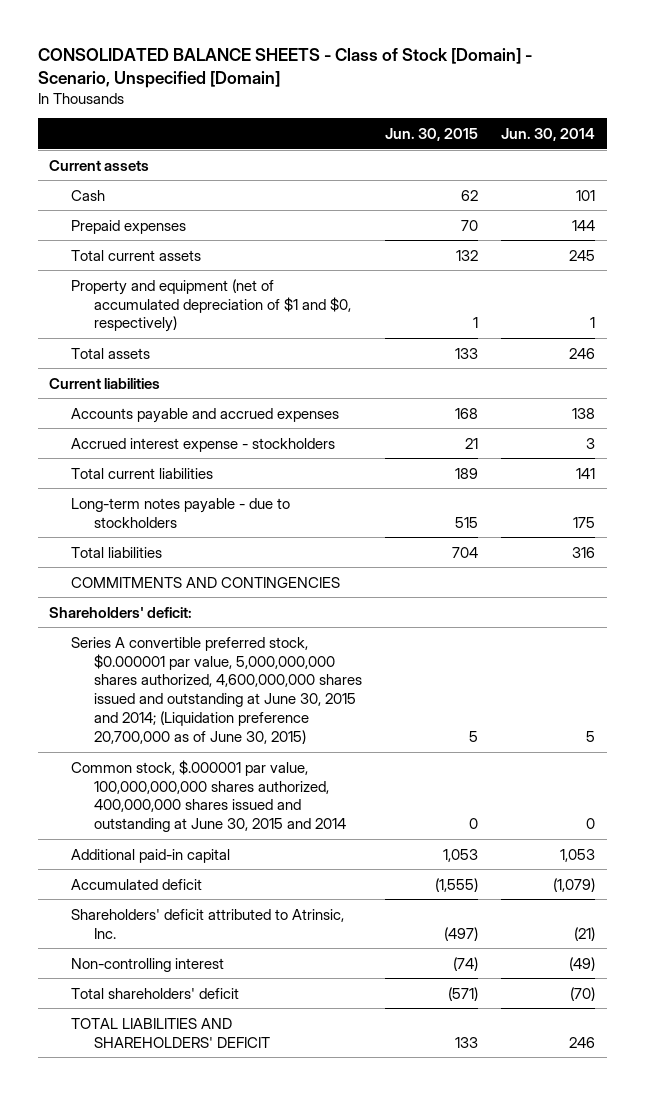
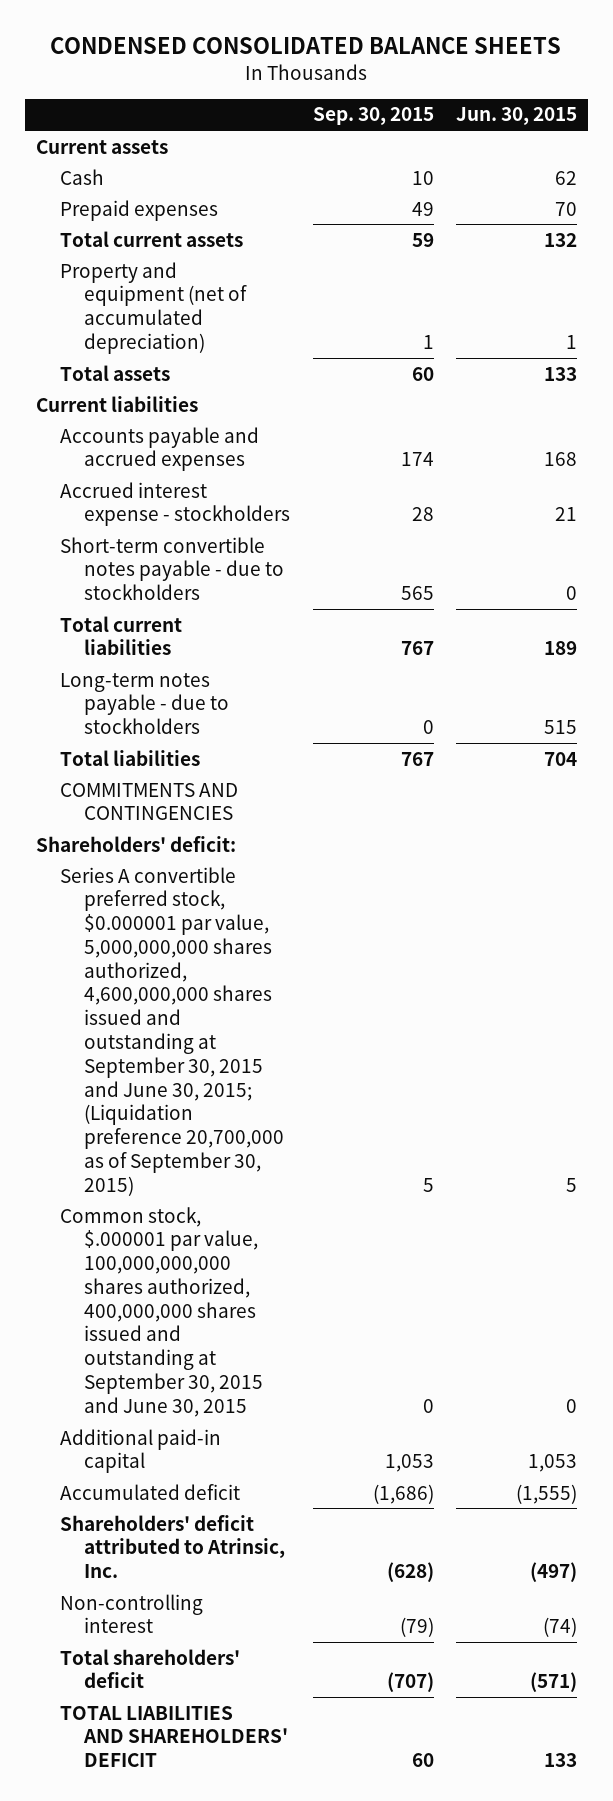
[37,47,532,88] CONSOLIDATED BALANCE SHEETS - Class of Stock [Domain] - Scenario, Unspecified [Domain] -> [50,37,562,55] CONDENSED CONSOLIDATED BALANCE SHEETS
[501,128,596,142] Jun. 30, 2014 -> none
none -> [312,107,434,126] Sep. 30, 2015
[71,278,351,333] Property and equipment (net of accumulated depreciation of $1 and $0, respectively) -> [60,261,248,354] Property and equipment (net of accumulated depreciation)
none -> [60,536,285,601] Short-term convertible notes payable - due to stockholders
[71,636,362,745] Series A convertible preferred stock, $0.000001 par value, 5,000,000,000 shares authorized, 4,600,000,000 shares issued and outstanding at June 30, 2015 and 2014; (Liquidation preference 20,700,000 as of June 30, 2015) -> [60,866,285,1196] Series A convertible preferred stock, $0.000001 par value, 5,000,000,000 shares authorized, 4,600,000,000 shares issued and outstanding at September 30, 2015 and June 30, 2015; (Liquidation preference 20,700,000 as of September 30, 2015)
[71,759,346,833] Common stock, $.000001 par value, 100,000,000,000 shares authorized, 400,000,000 shares issued and outstanding at June 30, 2015 and 2014 -> [60,1206,264,1417] Common stock, $.000001 par value, 100,000,000,000 shares authorized, 400,000,000 shares issued and outstanding at September 30, 2015 and June 30, 2015

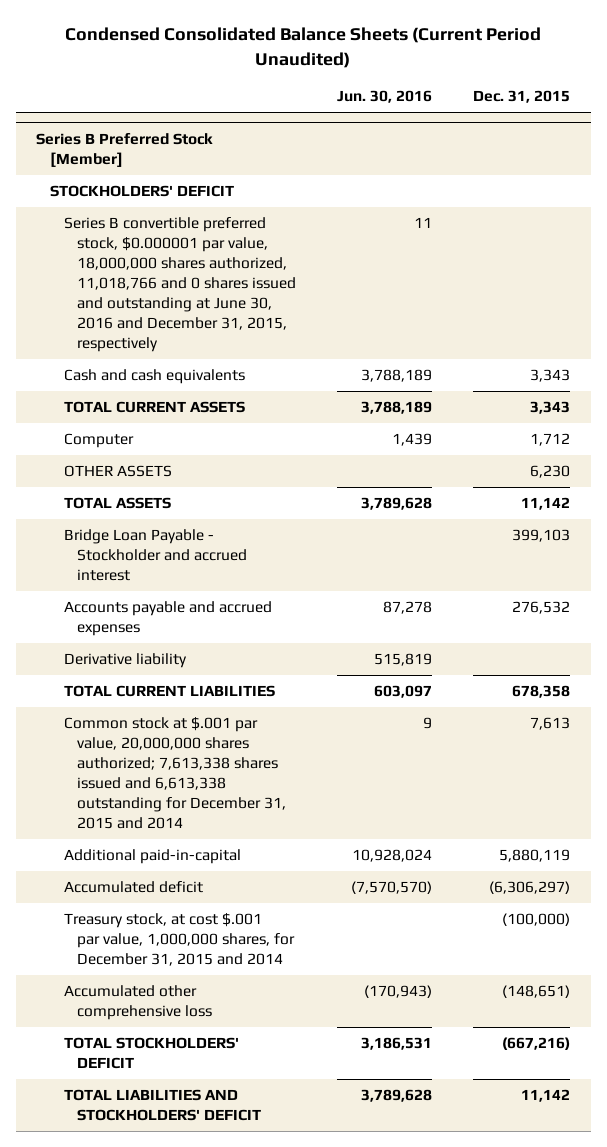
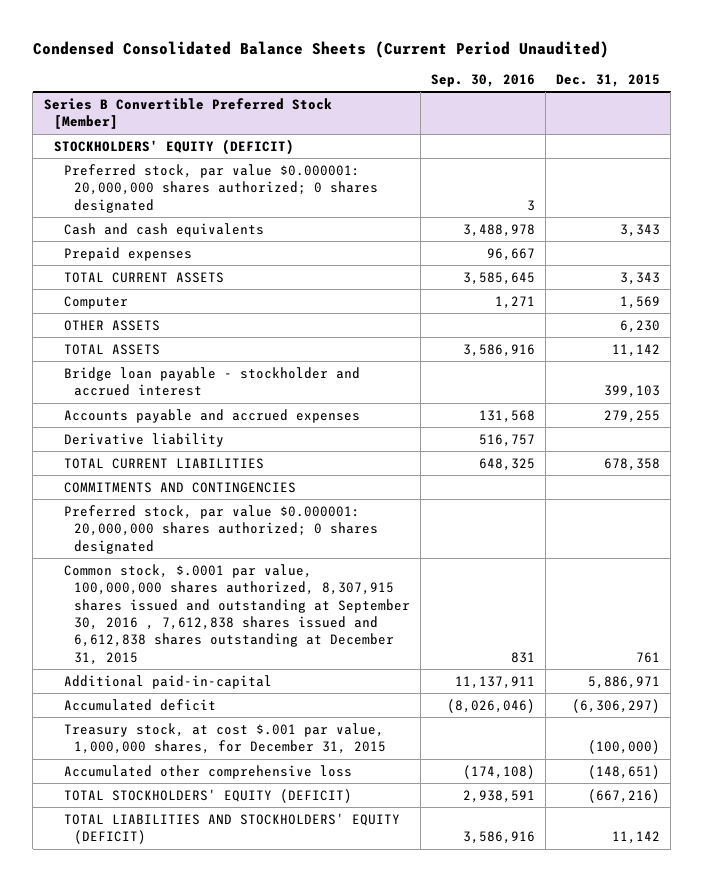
[337,90,433,104] Jun. 30, 2016 -> none
none -> [430,73,535,87] Sep. 30, 2016
[36,133,214,168] Series B Preferred Stock [Member] -> [43,97,332,130] Series B Convertible Preferred Stock [Member]
[49,185,234,198] STOCKHOLDERS' DEFICIT -> [53,138,294,155] STOCKHOLDERS' EQUITY (DEFICIT)
[63,217,297,353] Series B convertible preferred stock, $0.000001 par value, 18,000,000 shares authorized, 11,018,766 and 0 shares issued and outstanding at June 30, 2016 and December 31, 2015, respectively -> [63,163,378,213] Preferred stock, par value $0.000001: 20,000,000 shares authorized; 0 shares designated
none -> [63,246,192,261] Prepaid expenses
[530,433,571,447] 1,712 -> [620,295,661,309] 1,569
[63,529,248,582] Bridge Loan Payable - Stockholder and accrued interest -> [63,366,360,397] Bridge loan payable - stockholder and accrued interest
[512,601,571,615] 276,532 -> [604,409,661,423] 279,255
none -> [63,481,296,493] COMMITMENTS AND CONTINGENCIES
none -> [63,504,378,554] Preferred stock, par value $0.000001: 20,000,000 shares authorized; 0 shares designated
[63,717,287,830] Common stock at $.001 par value, 20,000,000 shares authorized; 7,613,338 shares issued and 6,613,338 outstanding for December 31, 2015 and 2014 -> [63,563,410,665] Common stock, $.0001 par value, 100,000,000 shares authorized, 8,307,915 shares issued and outstanding at September 30, 2016 , 7,612,838 shares issued and 6,612,838 shares outstanding at December 31, 2015
[530,717,571,731] 7,613 -> [636,651,661,663] 761
[499,849,571,863] 5,880,119 -> [588,675,661,689] 5,886,971
[63,913,296,967] Treasury stock, at cost $.001 par value, 1,000,000 shares, for December 31, 2015 and 2014 -> [63,722,386,755] Treasury stock, at cost $.001 par value, 1,000,000 shares, for December 31, 2015
[63,1037,239,1070] TOTAL STOCKHOLDERS' DEFICIT -> [63,788,352,803] TOTAL STOCKHOLDERS' EQUITY (DEFICIT)
[63,1089,262,1122] TOTAL LIABILITIES AND STOCKHOLDERS' DEFICIT -> [63,812,400,845] TOTAL LIABILITIES AND STOCKHOLDERS' EQUITY (DEFICIT)

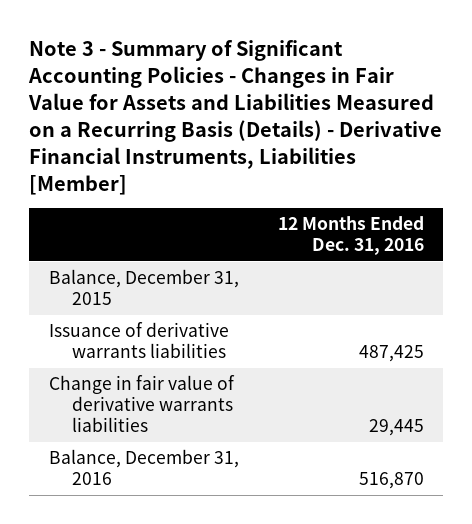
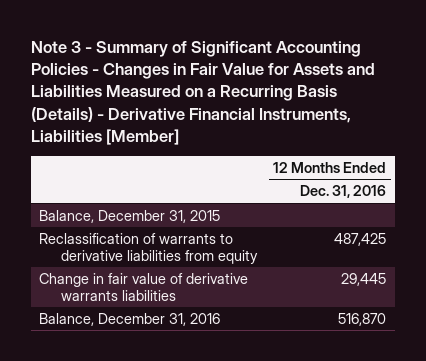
[48,322,229,359] Issuance of derivative warrants liabilities -> [39,232,258,264] Reclassification of warrants to derivative liabilities from equity

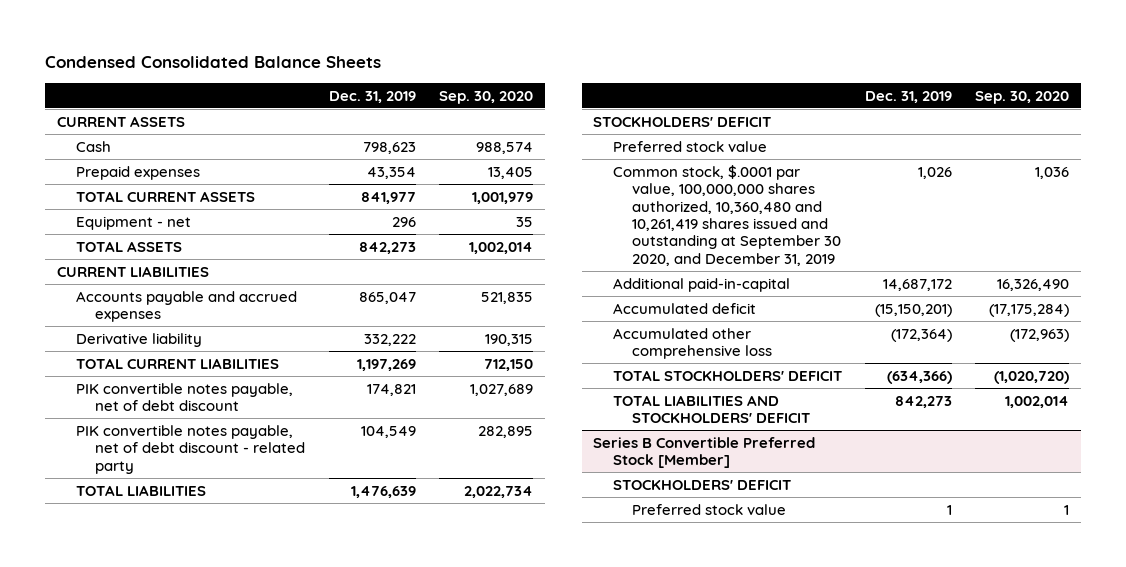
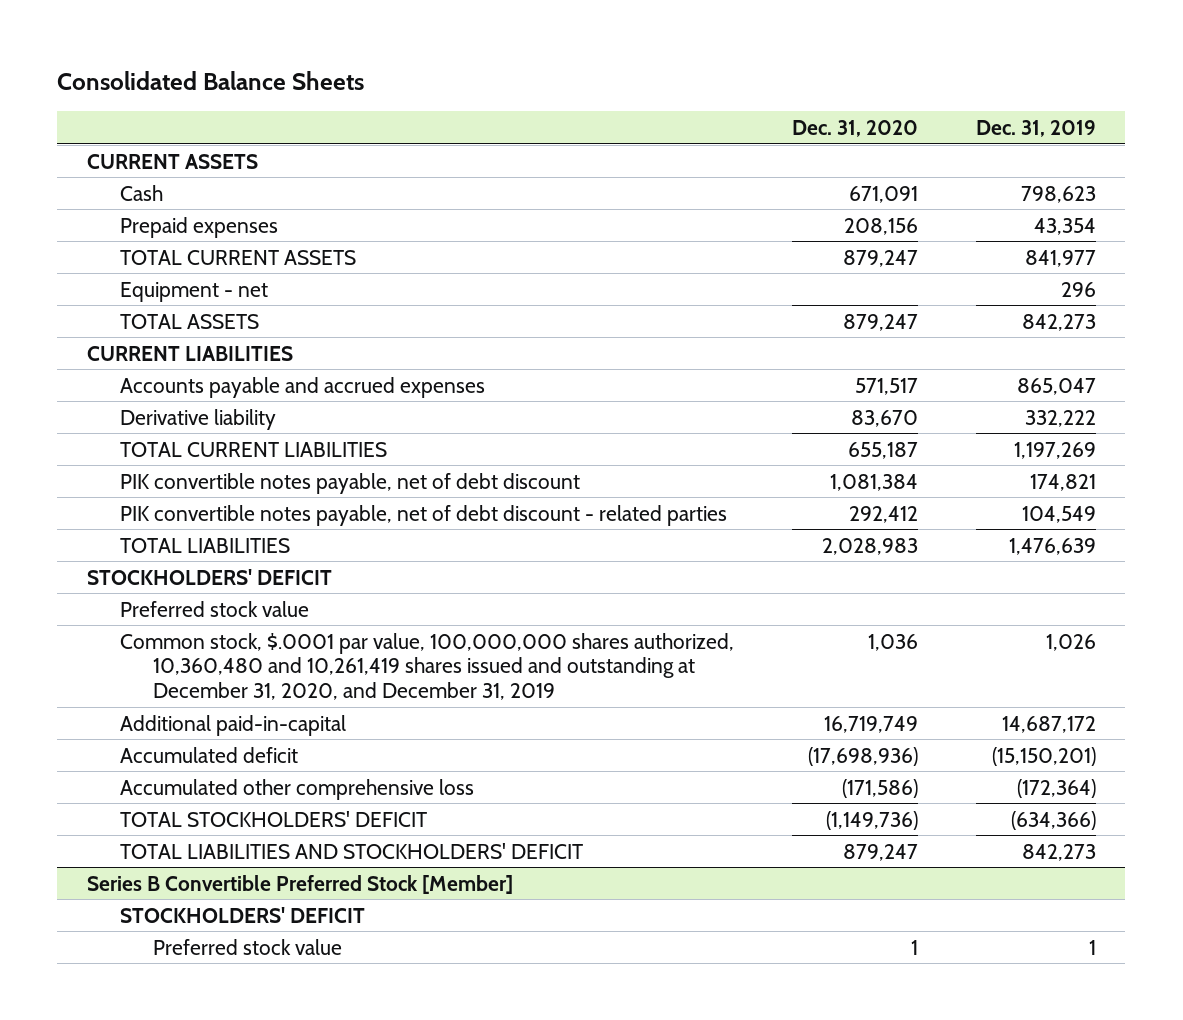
[45,56,382,69] Condensed Consolidated Balance Sheets -> [57,71,365,91] Consolidated Balance Sheets
[438,90,533,104] Sep. 30, 2020 -> none
none -> [791,119,918,137] Dec. 31, 2020
[76,424,306,474] PIK convertible notes payable, net of debt discount - related party -> [119,504,727,526] PIK convertible notes payable, net of debt discount - related parties
[612,164,841,266] Common stock, $.0001 par value, 100,000,000 shares authorized, 10,360,480 and 10,261,419 shares issued and outstanding at September 30 2020, and December 31, 2019 -> [119,632,734,701] Common stock, $.0001 par value, 100,000,000 shares authorized, 10,360,480 and 10,261,419 shares issued and outstanding at December 31, 2020, and December 31, 2019

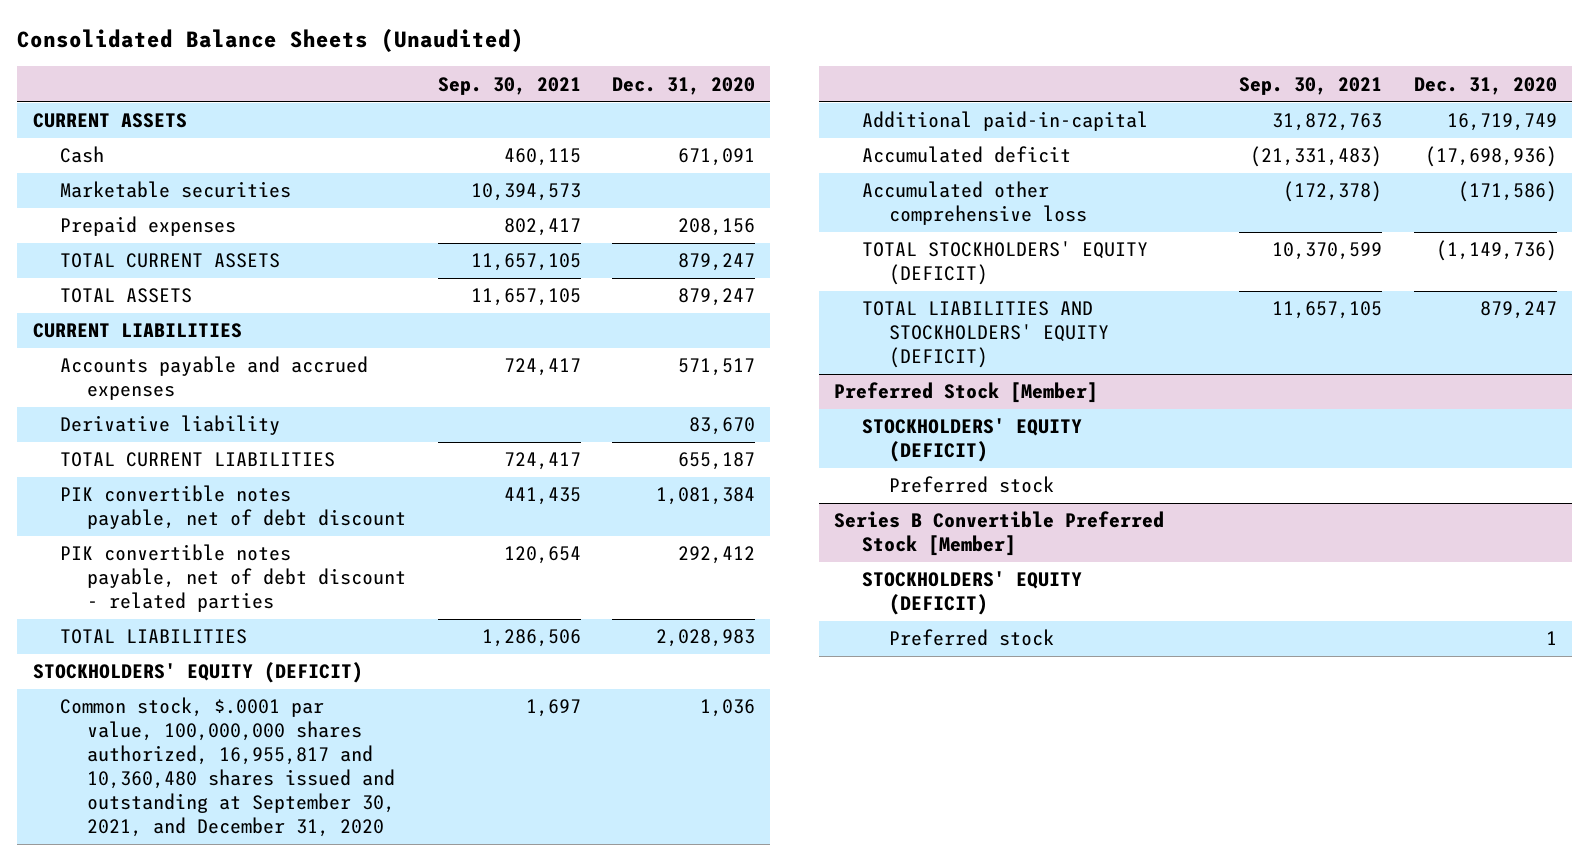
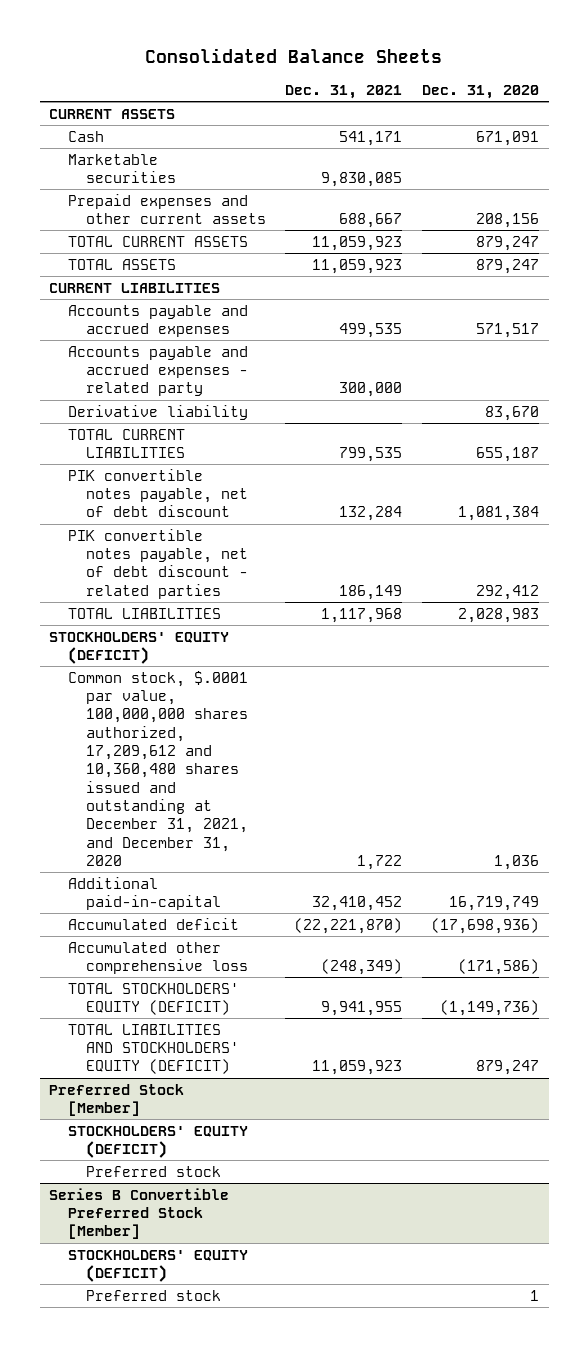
[17,28,525,52] Consolidated Balance Sheets (Unaudited) -> [145,48,443,64] Consolidated Balance Sheets
[437,76,581,95] Sep. 30, 2021 -> none
none -> [285,85,403,100] Dec. 31, 2021
[59,216,236,237] Prepaid expenses -> [67,193,266,225] Prepaid expenses and other current assets
none -> [67,345,248,397] Accounts payable and accrued expenses - related party
[59,697,396,838] Common stock, $.0001 par value, 100,000,000 shares authorized, 16,955,817 and 10,360,480 shares issued and outstanding at September 30, 2021, and December 31, 2020 -> [67,670,248,866] Common stock, $.0001 par value, 100,000,000 shares authorized, 17,209,612 and 10,360,480 shares issued and outstanding at December 31, 2021, and December 31, 2020

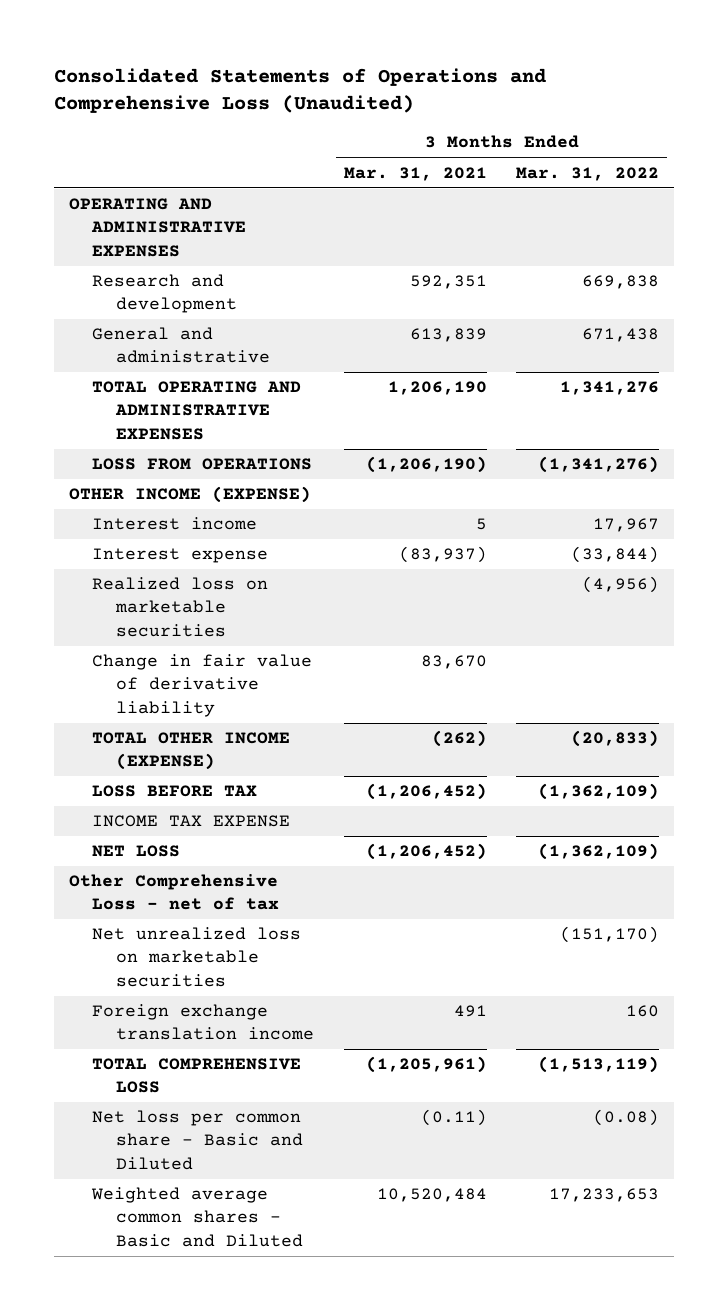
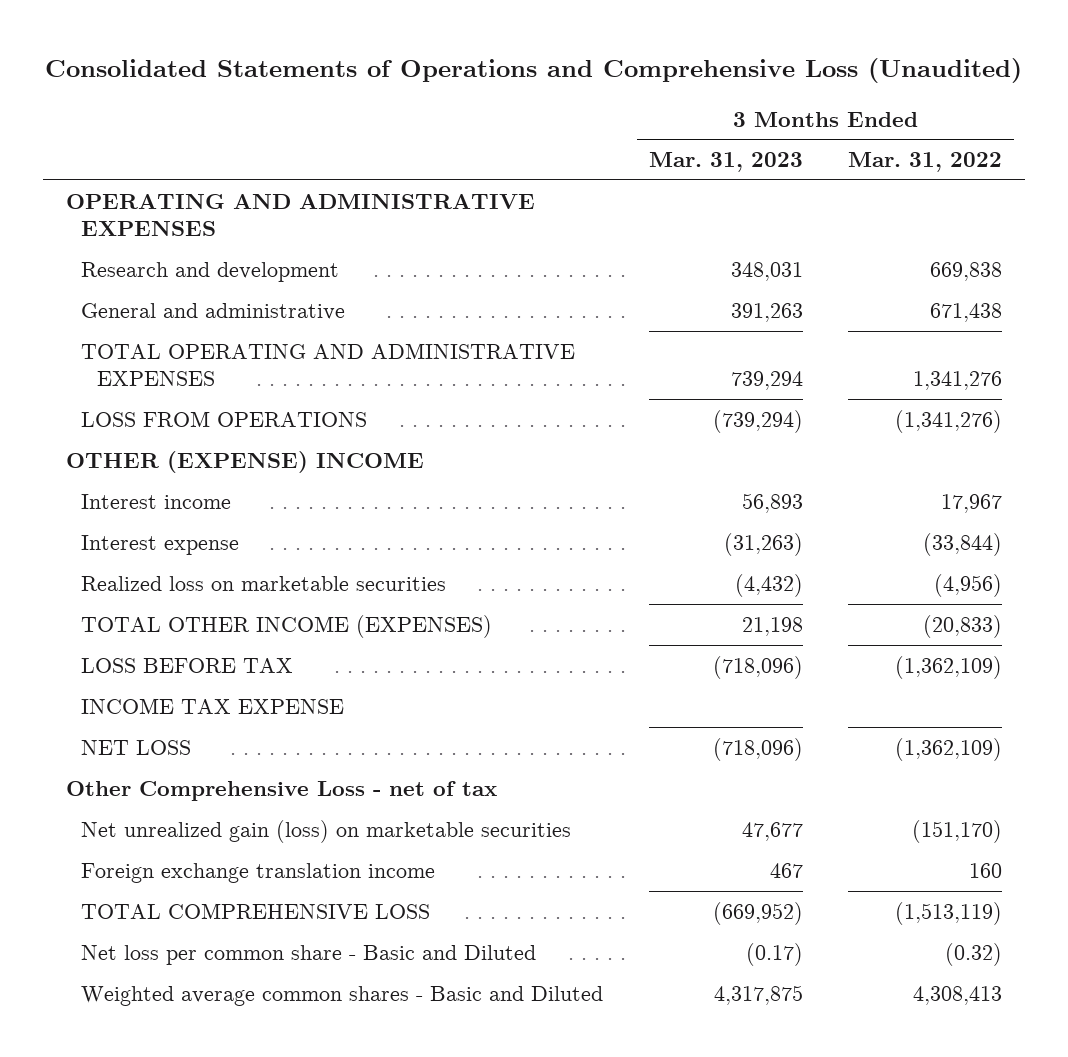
[343,166,487,181] Mar. 31, 2021 -> none
none -> [648,152,803,173] Mar. 31, 2023
[68,486,311,504] OTHER INCOME (EXPENSE) -> [66,450,425,473] OTHER (EXPENSE) INCOME
[92,654,313,717] Change in fair value of derivative liability -> none
[92,732,291,771] TOTAL OTHER INCOME (EXPENSE) -> [81,614,493,638] TOTAL OTHER INCOME (EXPENSES)
[92,927,302,987] Net unrealized loss on marketable securities -> [81,819,572,843] Net unrealized gain (loss) on marketable securities
[593,1109,660,1127] (0.08) -> [945,942,1003,966] (0.32)
[549,1188,660,1203] 17,233,653 -> [913,985,1003,1005] 4,308,413

